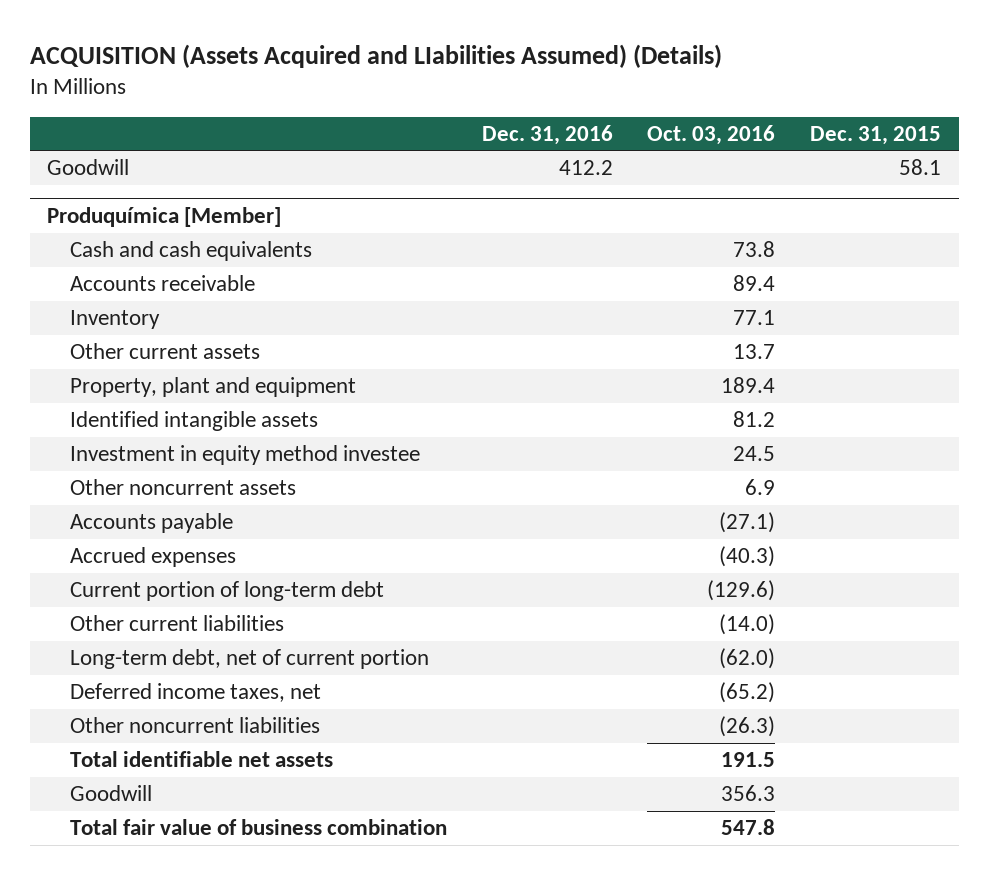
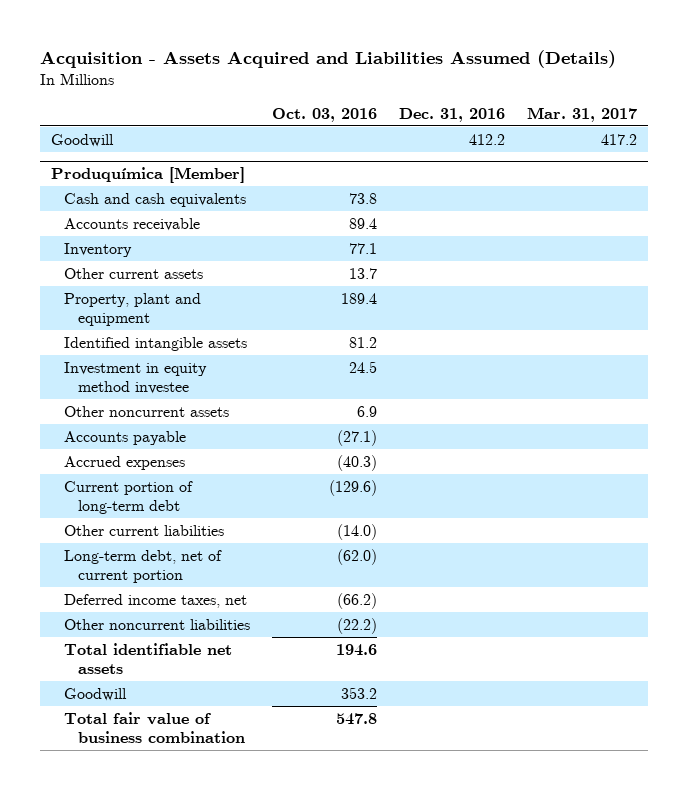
[29,44,722,69] ACQUISITION (Assets Acquired and LIabilities Assumed) (Details) -> [39,50,616,69] Acquisition - Assets Acquired and Liabilities Assumed (Details)
[810,125,942,145] Dec. 31, 2015 -> none
none -> [527,106,638,122] Mar. 31, 2017
[719,682,776,704] (65.2) -> [337,592,378,609] (66.2)
[719,716,776,738] (26.3) -> [337,617,378,634] (22.2)
[721,752,776,768] 191.5 -> [336,643,378,656] 194.6
[721,785,776,802] 356.3 -> [341,686,378,699] 353.2

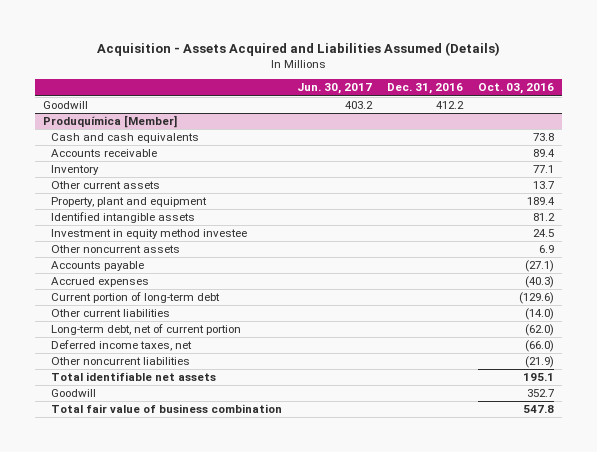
[527,106,638,122] Mar. 31, 2017 -> none
none -> [297,83,373,95] Jun. 30, 2017
[337,592,378,609] (66.2) -> [525,340,555,353] (66.0)
[337,617,378,634] (22.2) -> [525,356,555,369] (21.9)
[336,643,378,656] 194.6 -> [523,373,555,382] 195.1
[341,686,378,699] 353.2 -> [527,389,555,398] 352.7

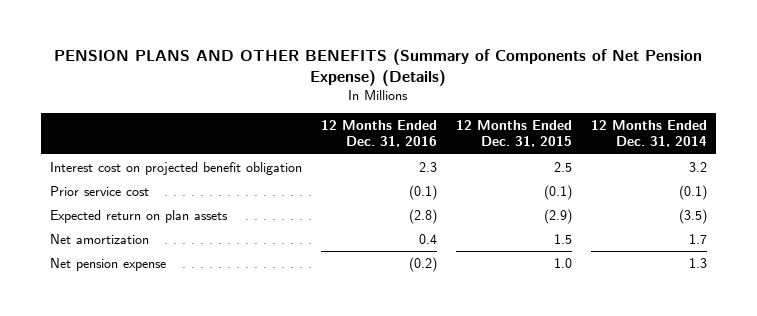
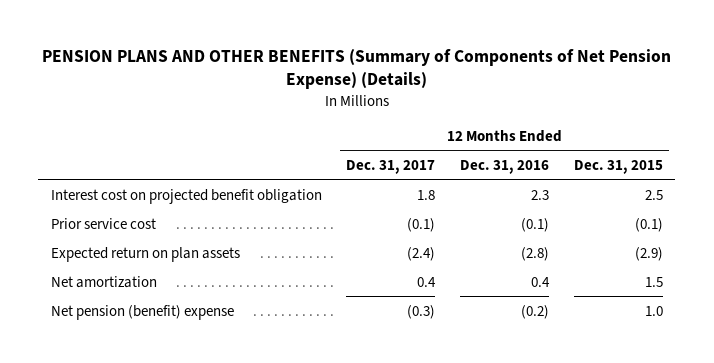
[590,120,707,148] 12 Months Ended Dec. 31, 2014 -> none
none -> [346,159,436,174] Dec. 31, 2017
[50,257,167,271] Net pension expense -> [50,304,234,320] Net pension (benefit) expense

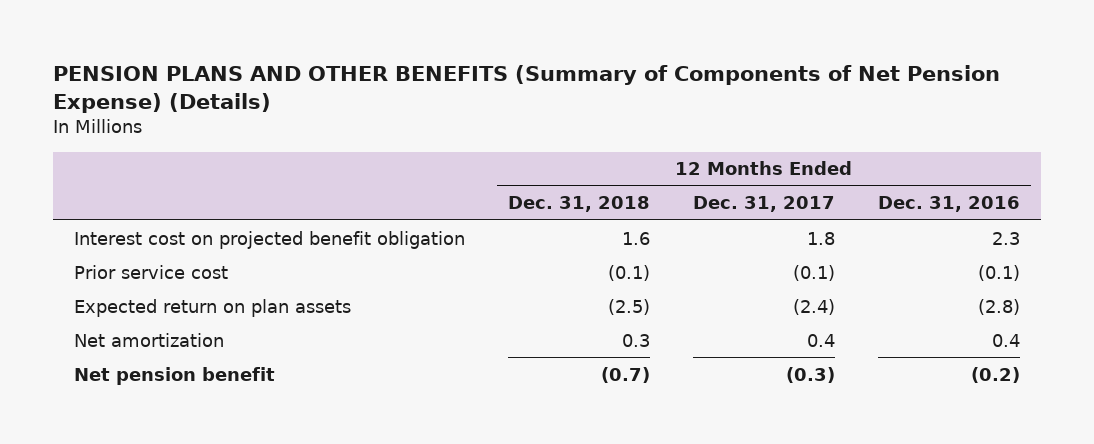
[574,159,664,174] Dec. 31, 2015 -> none
none -> [508,196,651,213] Dec. 31, 2018
[50,304,234,320] Net pension (benefit) expense -> [74,366,276,385] Net pension benefit

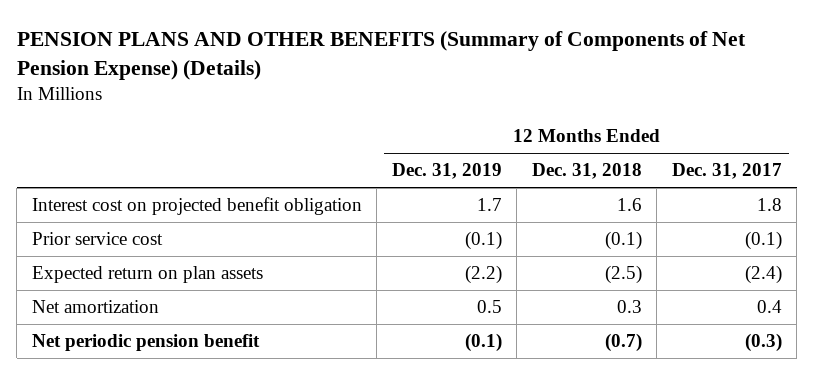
[877,196,1020,213] Dec. 31, 2016 -> none
none -> [391,163,502,180] Dec. 31, 2019
[74,366,276,385] Net pension benefit -> [31,334,260,352] Net periodic pension benefit

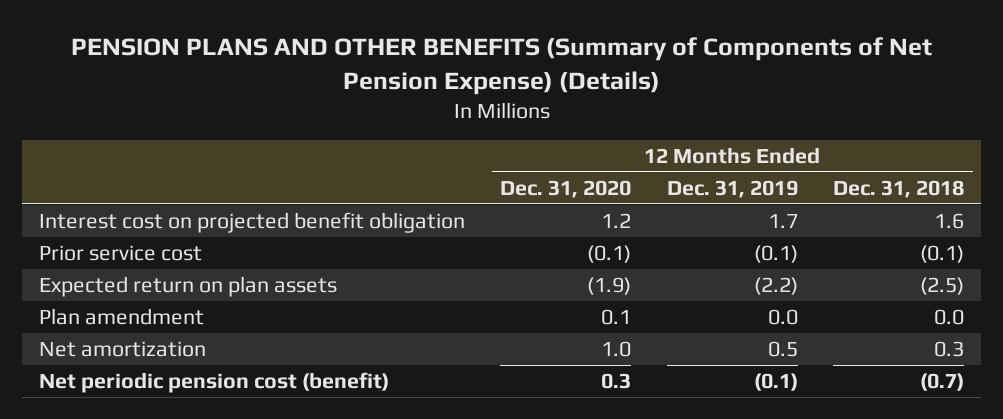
[671,163,782,180] Dec. 31, 2017 -> none
none -> [500,179,632,198] Dec. 31, 2020
none -> [39,308,205,326] Plan amendment
[31,334,260,352] Net periodic pension benefit -> [39,372,390,394] Net periodic pension cost (benefit)

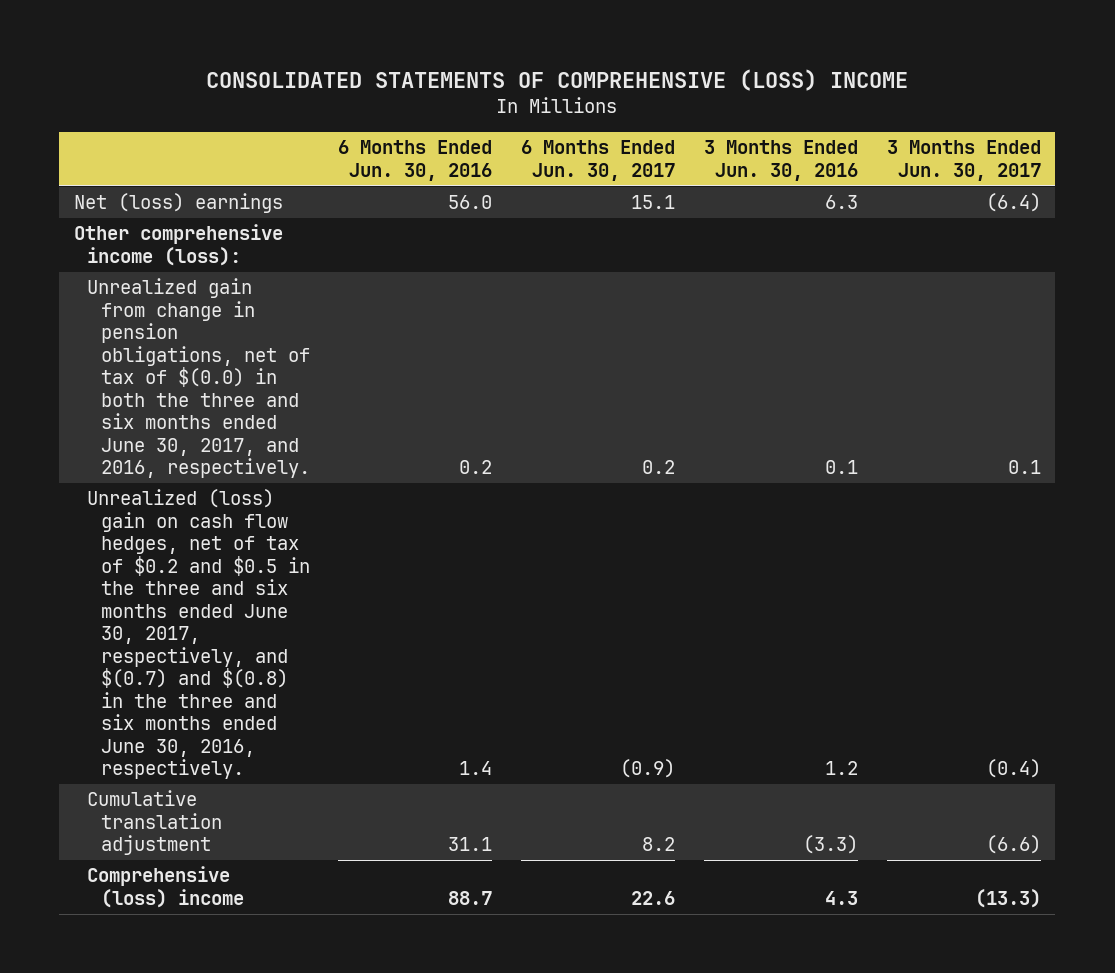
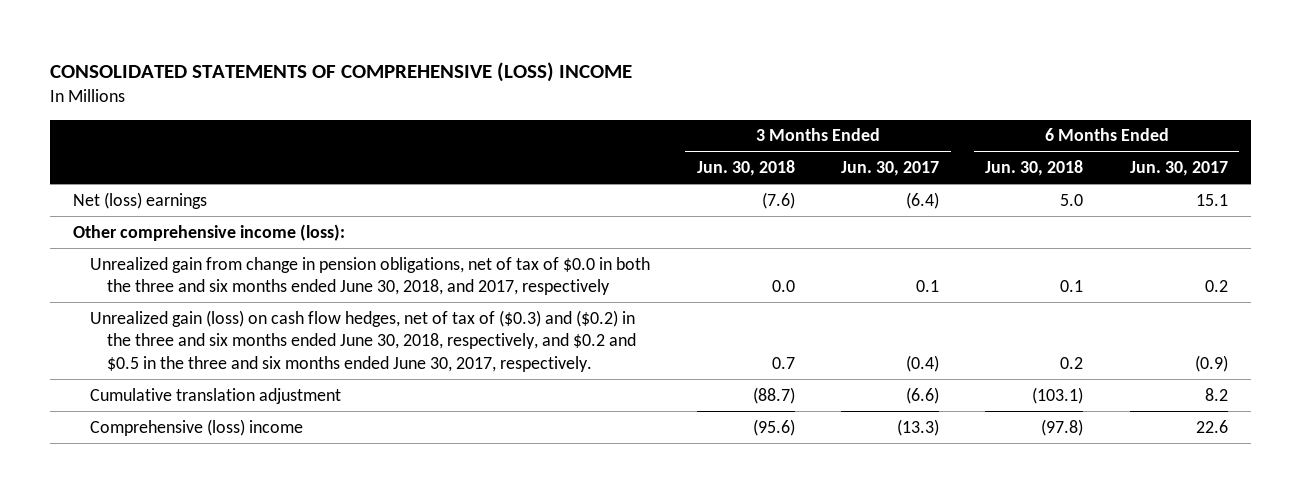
[338,140,493,181] 6 Months Ended Jun. 30, 2016 -> none
[704,140,859,181] 3 Months Ended Jun. 30, 2016 -> none
none -> [696,160,795,177] Jun. 30, 2018
none -> [985,160,1084,177] Jun. 30, 2018
[87,278,310,479] Unrealized gain from change in pension obligations, net of tax of $(0.0) in both the three and six months ended June 30, 2017, and 2016, respectively. -> [90,256,651,296] Unrealized gain from change in pension obligations, net of tax of $0.0 in both the three and six months ended June 30, 2018, and 2017, respectively
[87,489,310,780] Unrealized (loss) gain on cash flow hedges, net of tax of $0.2 and $0.5 in the three and six months ended June 30, 2017, respectively, and $(0.7) and $(0.8) in the three and six months ended June 30, 2016, respectively. -> [90,309,637,372] Unrealized gain (loss) on cash flow hedges, net of tax of ($0.3) and ($0.2) in the three and six months ended June 30, 2018, respectively, and $0.2 and $0.5 in the three and six months ended June 30, 2017, respectively.

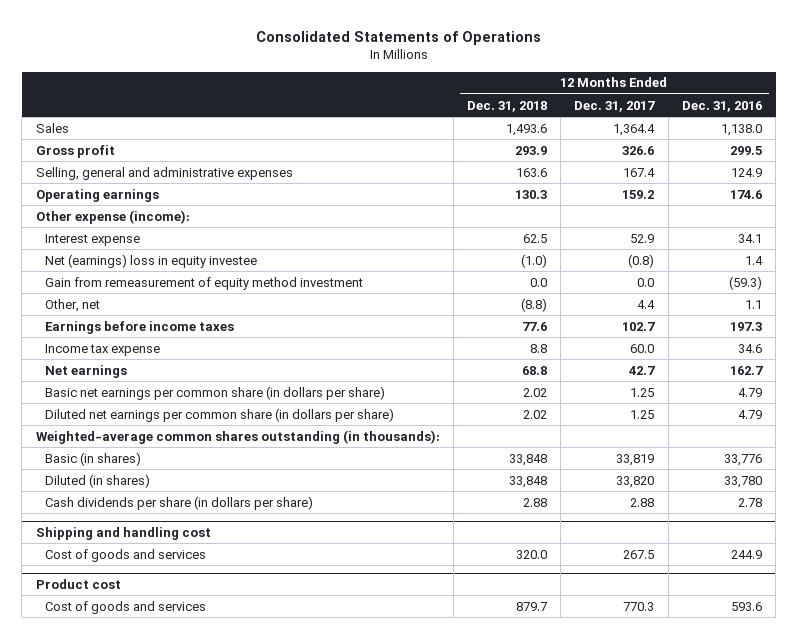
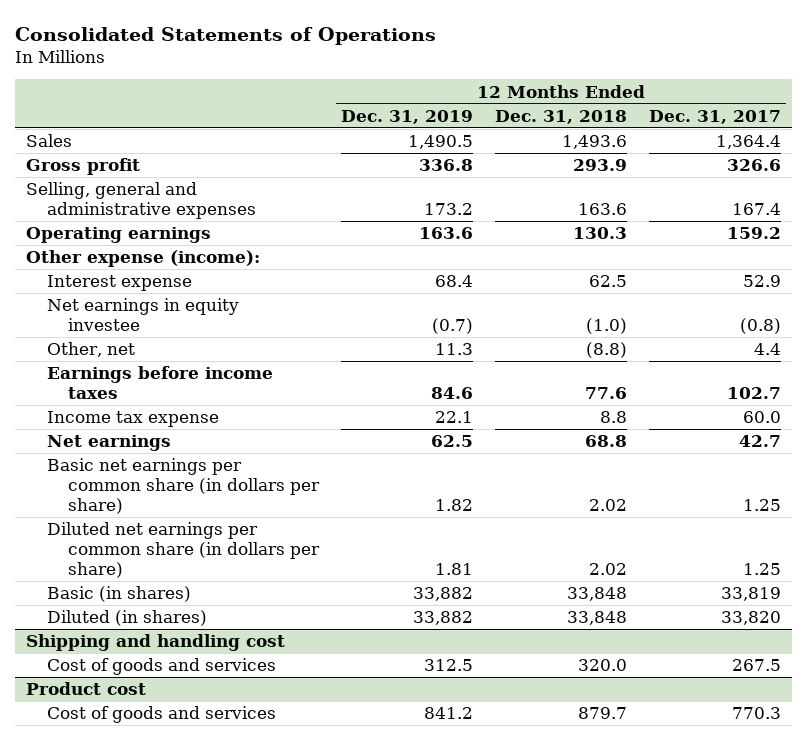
[681,100,762,112] Dec. 31, 2016 -> none
none -> [341,109,474,124] Dec. 31, 2019
[44,276,363,290] Gain from remeasurement of equity method investment -> none
[44,253,257,268] Net (earnings) loss in equity investee -> [47,298,240,331] Net earnings in equity investee
[35,429,440,444] Weighted-average common shares outstanding (in thousands): -> none
[44,495,313,510] Cash dividends per share (in dollars per share) -> none

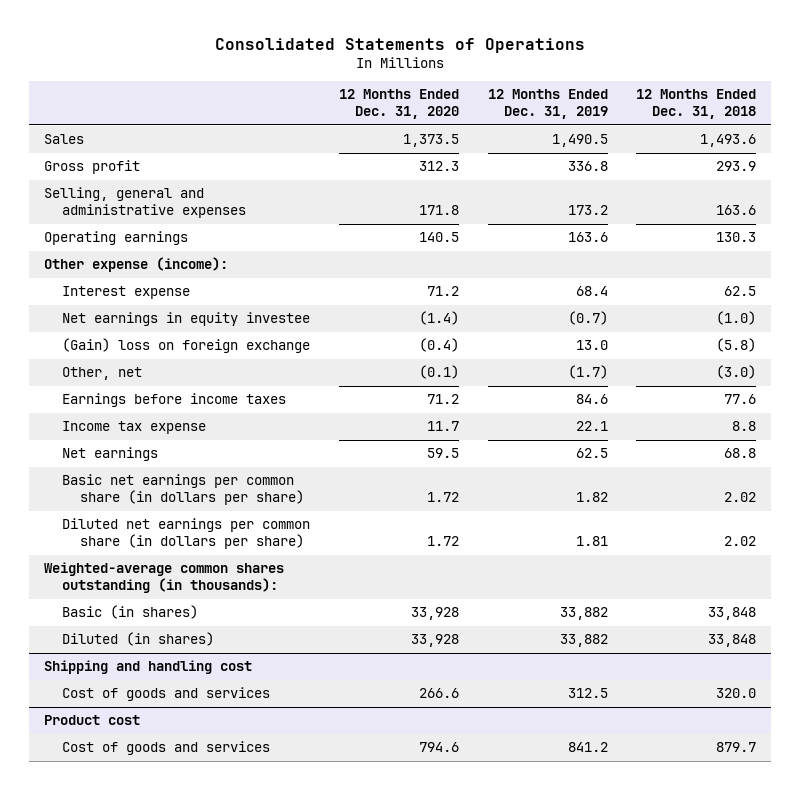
[649,109,782,124] Dec. 31, 2017 -> none
none -> [338,89,459,119] 12 Months Ended Dec. 31, 2020
none -> [61,338,310,354] (Gain) loss on foreign exchange
[435,343,474,356] 11.3 -> [567,365,608,380] (1.7)
[586,342,628,359] (8.8) -> [716,365,757,380] (3.0)
none -> [43,562,284,593] Weighted-average common shares outstanding (in thousands):

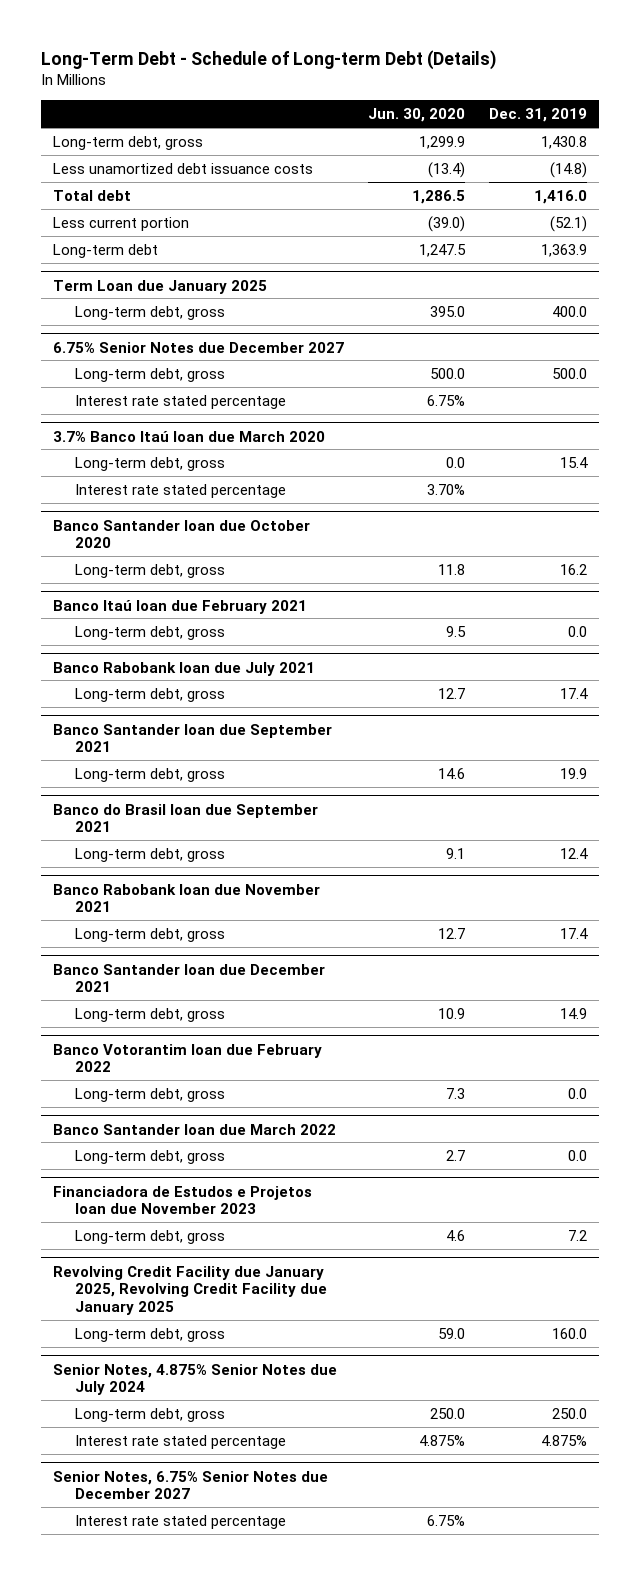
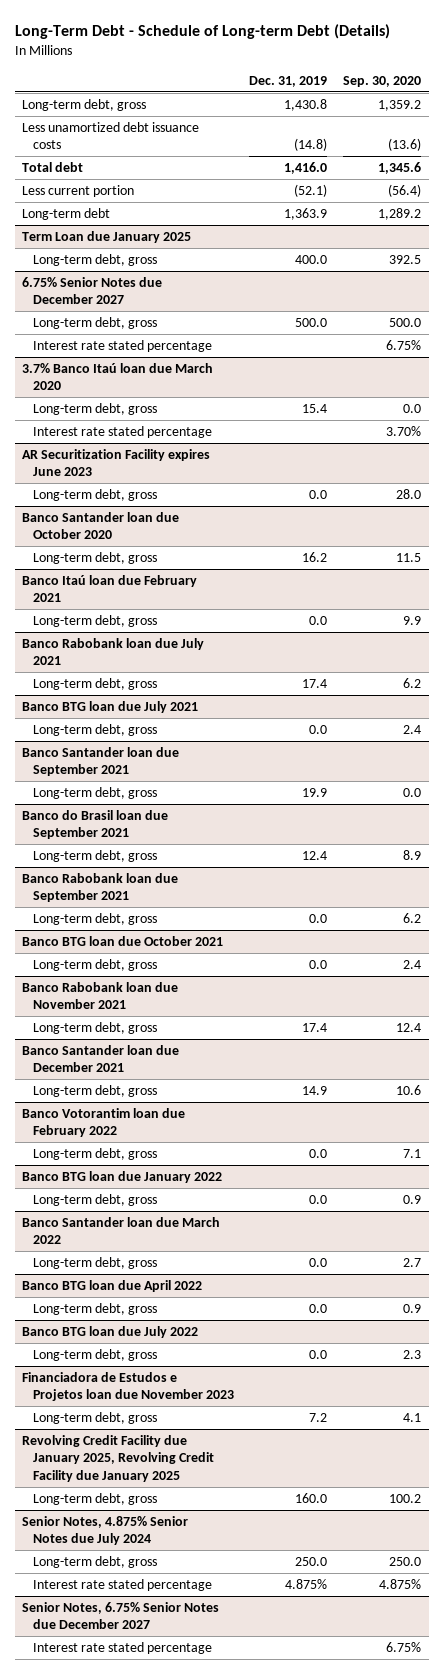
[368,108,466,123] Jun. 30, 2020 -> none
none -> [343,75,422,87] Sep. 30, 2020
none -> [22,449,211,477] AR Securitization Facility expires June 2023
none -> [32,489,157,502] Long-term debt, gross
none -> [22,701,199,714] Banco BTG loan due July 2021
none -> [32,724,157,737] Long-term debt, gross
none -> [22,873,179,903] Banco Rabobank loan due September 2021
none -> [32,913,157,926] Long-term debt, gross
none -> [22,936,224,947] Banco BTG loan due October 2021
none -> [32,959,157,972] Long-term debt, gross
none -> [22,1171,223,1184] Banco BTG loan due January 2022
none -> [32,1194,157,1207] Long-term debt, gross
none -> [22,1280,203,1293] Banco BTG loan due April 2022
none -> [32,1303,157,1316] Long-term debt, gross
none -> [22,1326,199,1339] Banco BTG loan due July 2022
none -> [32,1349,157,1362] Long-term debt, gross

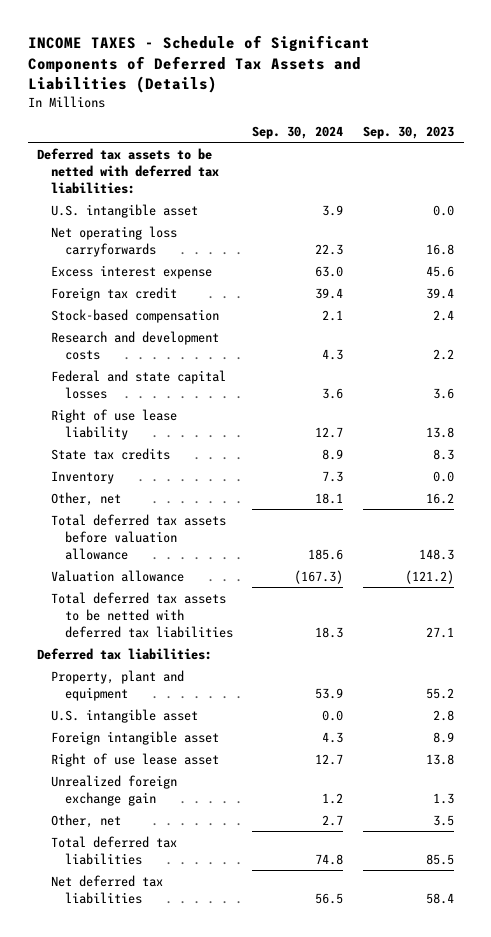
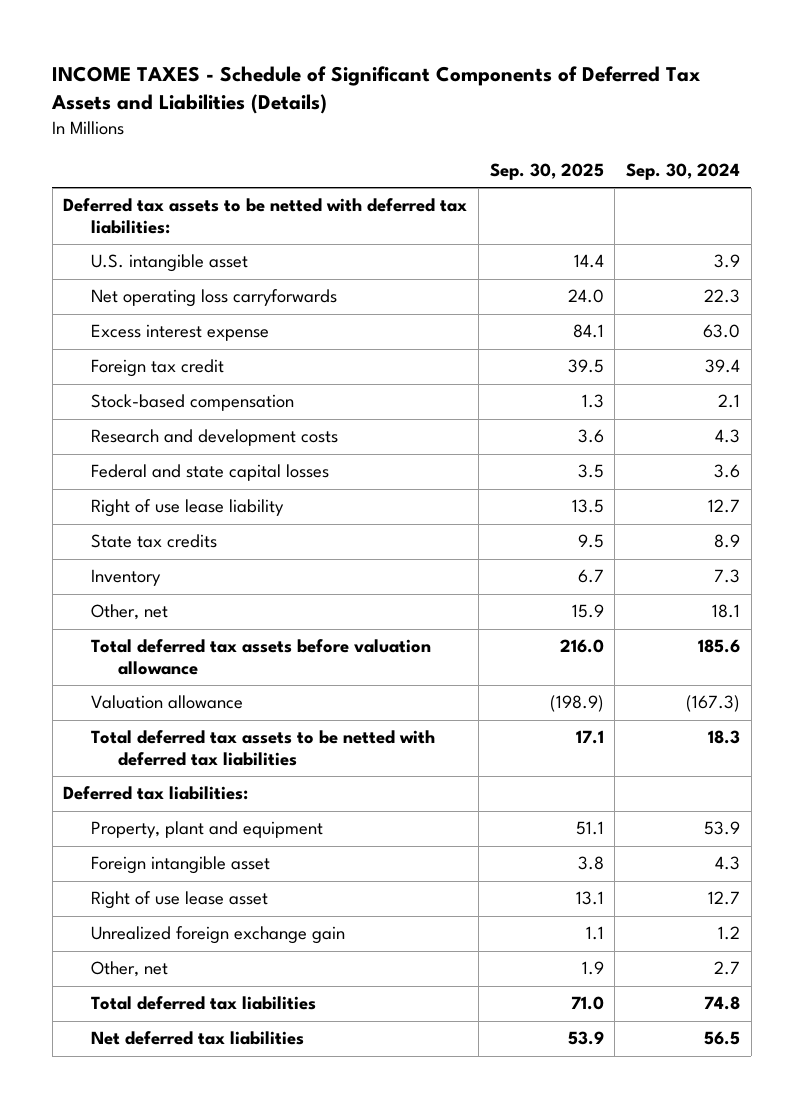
[363,125,455,139] Sep. 30, 2023 -> none
none -> [489,162,604,180] Sep. 30, 2025
[51,708,199,723] U.S. intangible asset -> none

